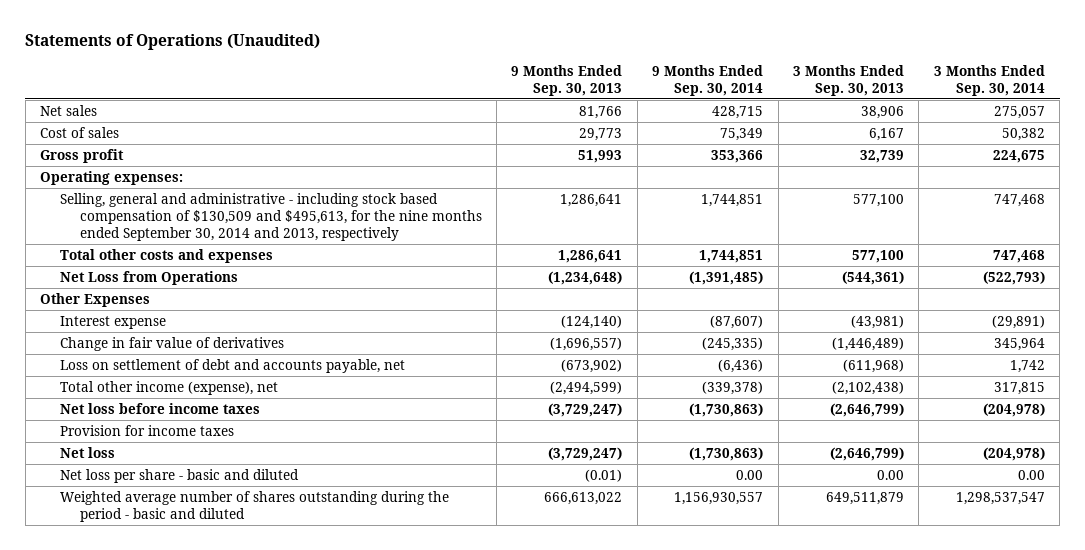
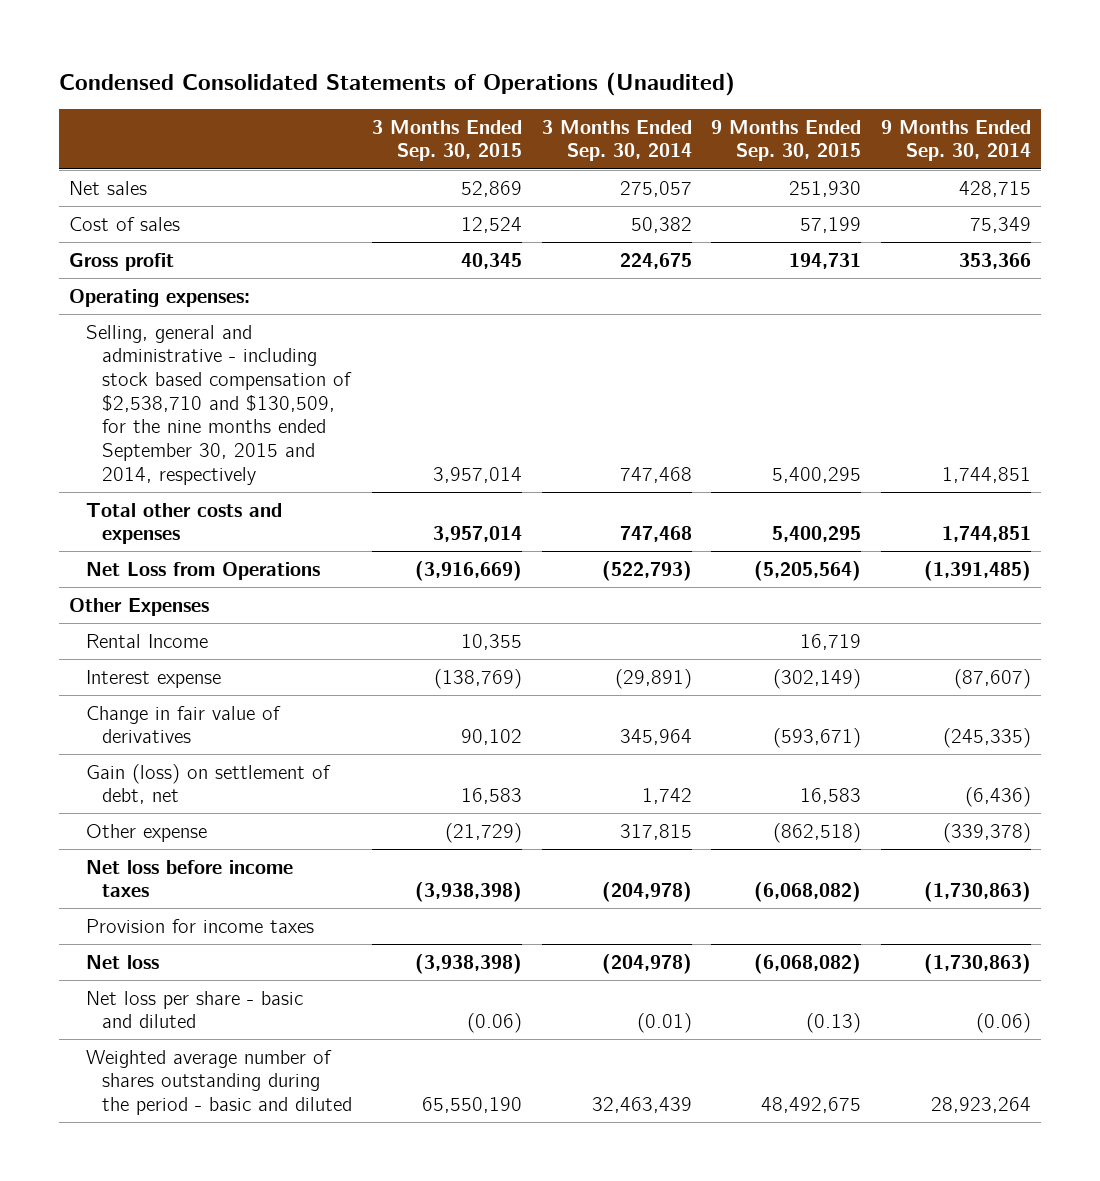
[25,34,321,51] Statements of Operations (Unaudited) -> [59,71,736,96] Condensed Consolidated Statements of Operations (Unaudited)
[511,64,623,96] 9 Months Ended Sep. 30, 2013 -> none
[792,64,904,96] 3 Months Ended Sep. 30, 2013 -> none
none -> [371,119,522,162] 3 Months Ended Sep. 30, 2015
none -> [711,119,862,162] 9 Months Ended Sep. 30, 2015
[59,192,482,241] Selling, general and administrative - including stock based compensation of $130,509 and $495,613, for the nine months ended September 30, 2014 and 2013, respectively -> [85,324,353,485] Selling, general and administrative - including stock based compensation of $2,538,710 and $130,509, for the nine months ended September 30, 2015 and 2014, respectively
none -> [85,633,208,648] Rental Income
[59,358,405,373] Loss on settlement of debt and accounts payable, net -> [85,763,331,805] Gain (loss) on settlement of debt, net
[59,380,278,395] Total other income (expense), net -> [85,823,207,842] Other expense
[736,469,764,480] 0.00 -> [976,1013,1032,1034] (0.06)
[1017,469,1045,480] 0.00 -> [636,1013,692,1034] (0.01)
[674,491,764,505] 1,156,930,557 -> [931,1096,1032,1113] 28,923,264
[955,491,1045,505] 1,298,537,547 -> [591,1096,692,1113] 32,463,439

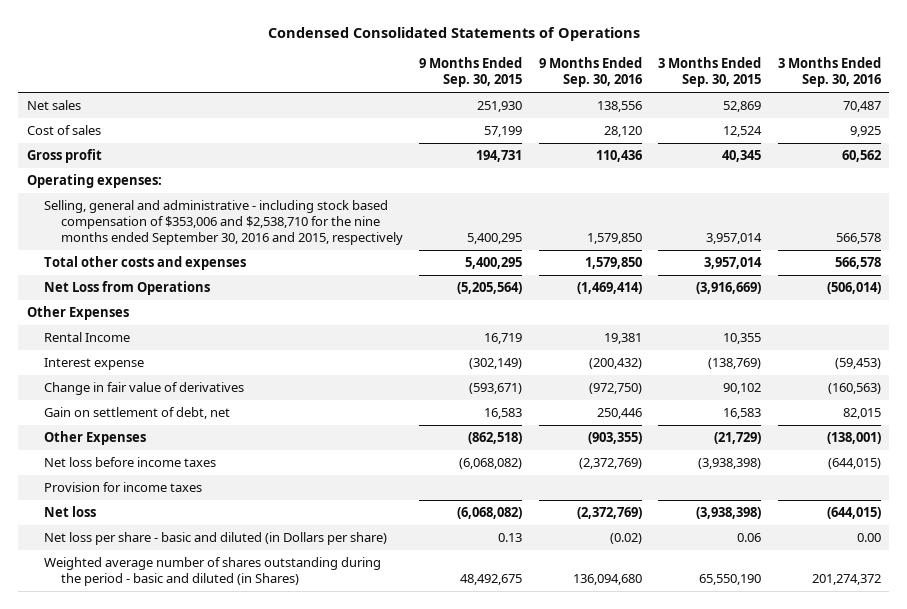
[59,71,736,96] Condensed Consolidated Statements of Operations (Unaudited) -> [267,27,640,42] Condensed Consolidated Statements of Operations
[541,119,692,162] 3 Months Ended Sep. 30, 2014 -> none
[881,119,1032,162] 9 Months Ended Sep. 30, 2014 -> none
none -> [538,57,642,88] 9 Months Ended Sep. 30, 2016
none -> [777,57,881,88] 3 Months Ended Sep. 30, 2016
[85,324,353,485] Selling, general and administrative - including stock based compensation of $2,538,710 and $130,509, for the nine months ended September 30, 2015 and 2014, respectively -> [43,200,403,246] Selling, general and administrative - including stock based compensation of $353,006 and $2,538,710 for the nine months ended September 30, 2016 and 2015, respectively
[85,763,331,805] Gain (loss) on settlement of debt, net -> [43,407,230,420] Gain on settlement of debt, net
[85,823,207,842] Other expense -> [43,431,146,446] Other Expenses
[85,990,303,1029] Net loss per share - basic and diluted -> [43,532,387,546] Net loss per share - basic and diluted (in Dollars per share)
[466,1013,522,1034] (0.06) -> [737,533,762,543] 0.06
[806,1013,862,1034] (0.13) -> [498,533,523,543] 0.13
[85,1049,353,1115] Weighted average number of shares outstanding during the period - basic and diluted -> [43,557,381,587] Weighted average number of shares outstanding during the period - basic and diluted (in Shares)

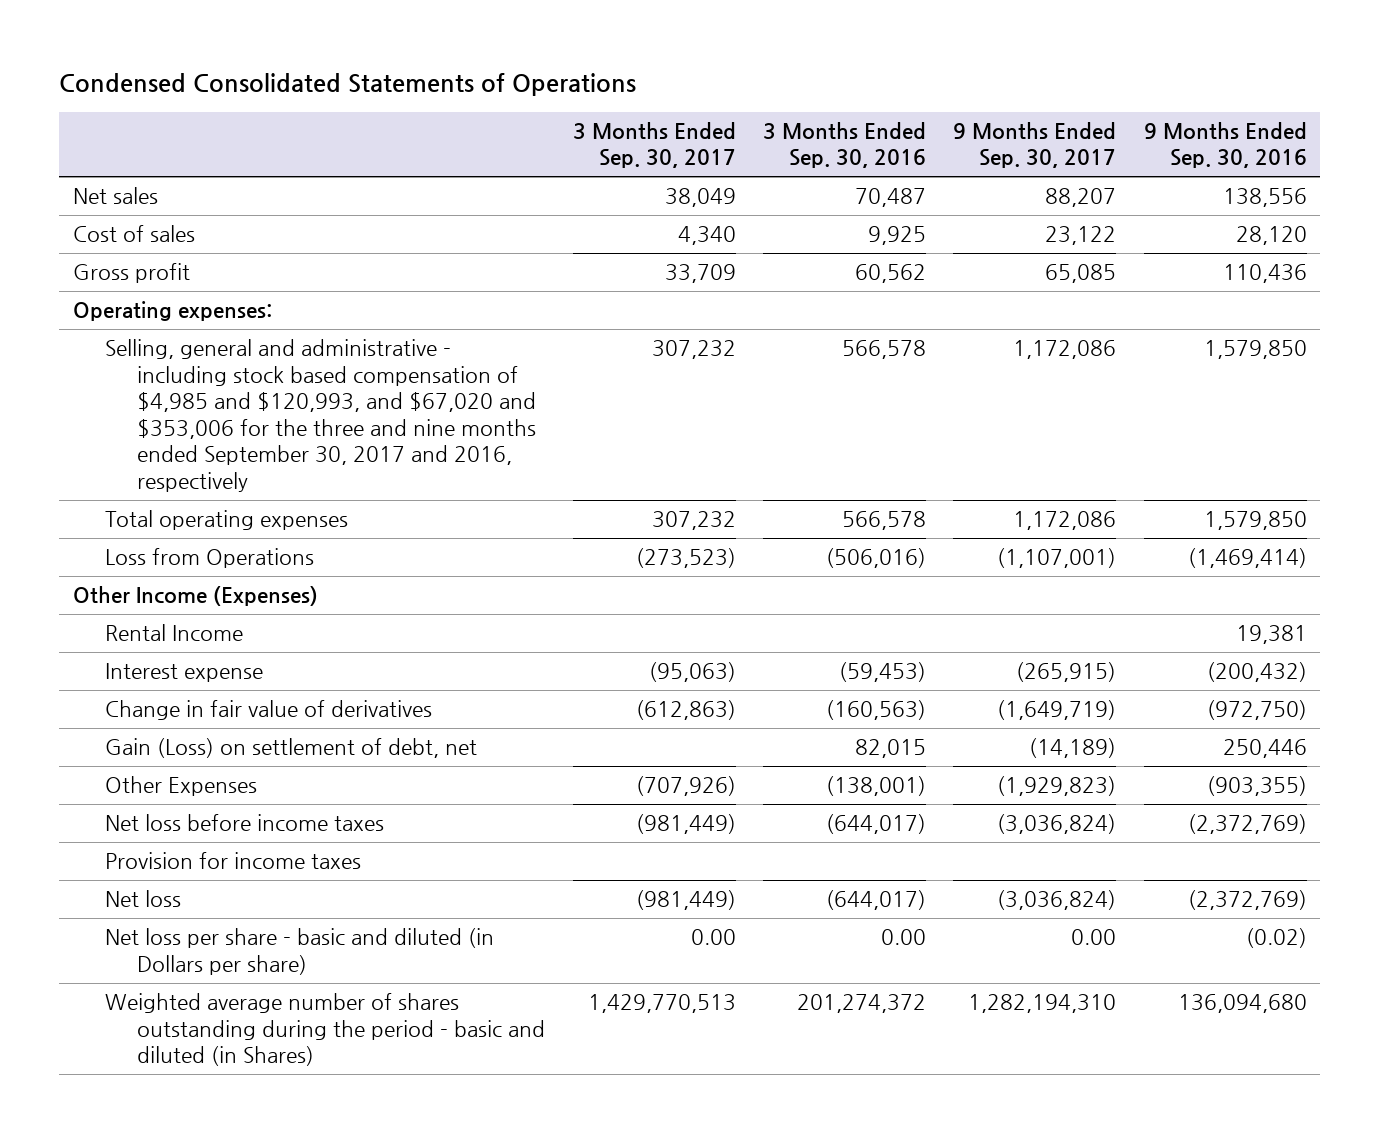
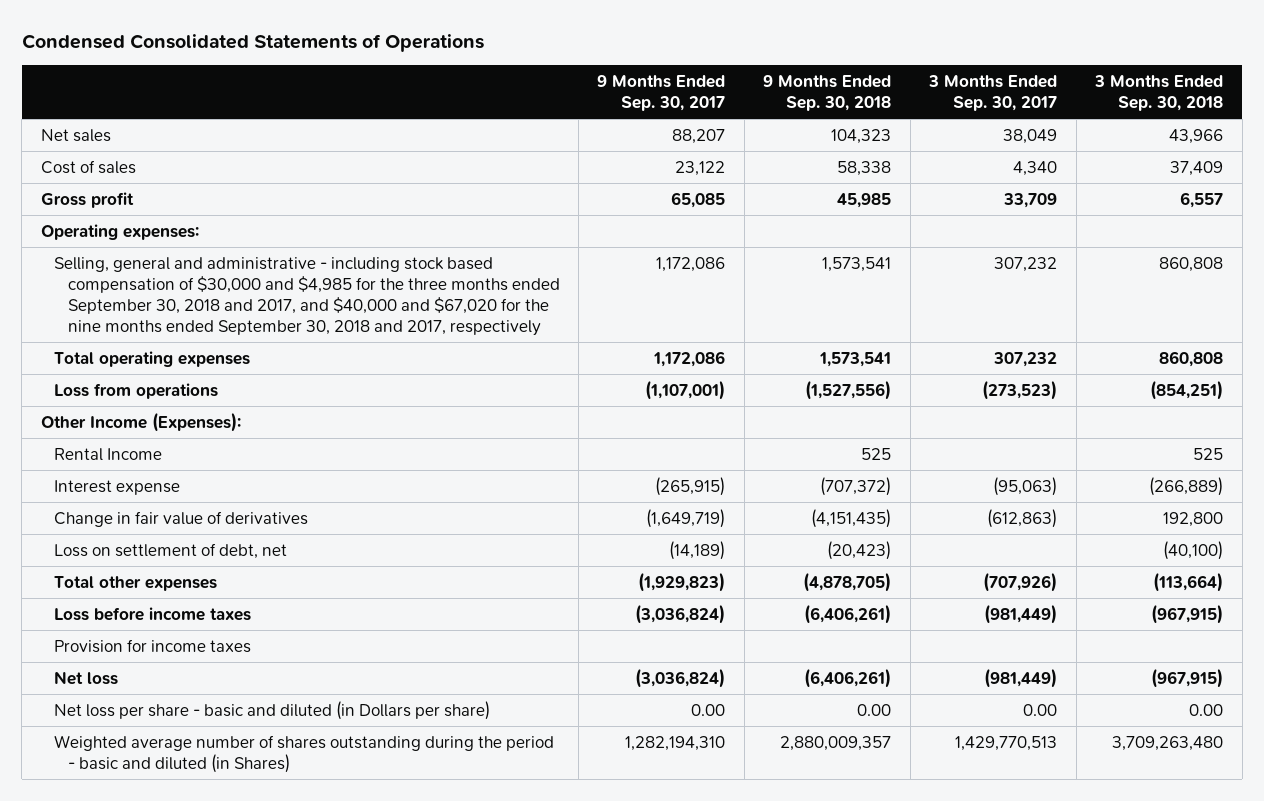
[762,121,926,169] 3 Months Ended Sep. 30, 2016 -> none
[1143,121,1307,169] 9 Months Ended Sep. 30, 2016 -> none
none -> [763,75,892,112] 9 Months Ended Sep. 30, 2018
none -> [1094,75,1224,112] 3 Months Ended Sep. 30, 2018
[105,339,537,492] Selling, general and administrative - including stock based compensation of $4,985 and $120,993, and $67,020 and $353,006 for the three and nine months ended September 30, 2017 and 2016, respectively -> [54,256,560,337] Selling, general and administrative - including stock based compensation of $30,000 and $4,985 for the three months ended September 30, 2018 and 2017, and $40,000 and $67,020 for the nine months ended September 30, 2018 and 2017, respectively
[105,548,315,569] Loss from Operations -> [54,382,219,399] Loss from operations
[72,586,318,607] Other Income (Expenses) -> [40,411,241,432] Other Income (Expenses):
[105,738,478,759] Gain (Loss) on settlement of debt, net -> [54,542,288,559] Loss on settlement of debt, net
[105,776,258,797] Other Expenses -> [54,575,218,591] Total other expenses
[105,814,385,832] Net loss before income taxes -> [54,606,252,621] Loss before income taxes

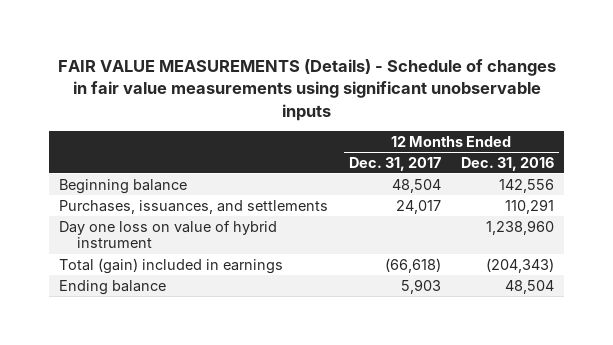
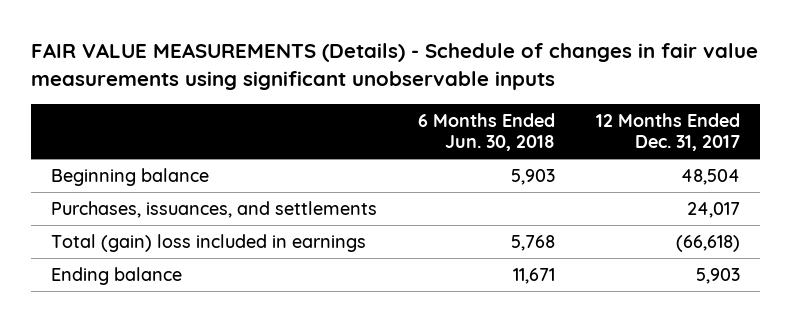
[460,156,554,171] Dec. 31, 2016 -> none
none -> [417,112,555,152] 6 Months Ended Jun. 30, 2018
[59,219,278,249] Day one loss on value of hybrid instrument -> none
[59,257,284,274] Total (gain) included in earnings -> [51,233,367,252] Total (gain) loss included in earnings

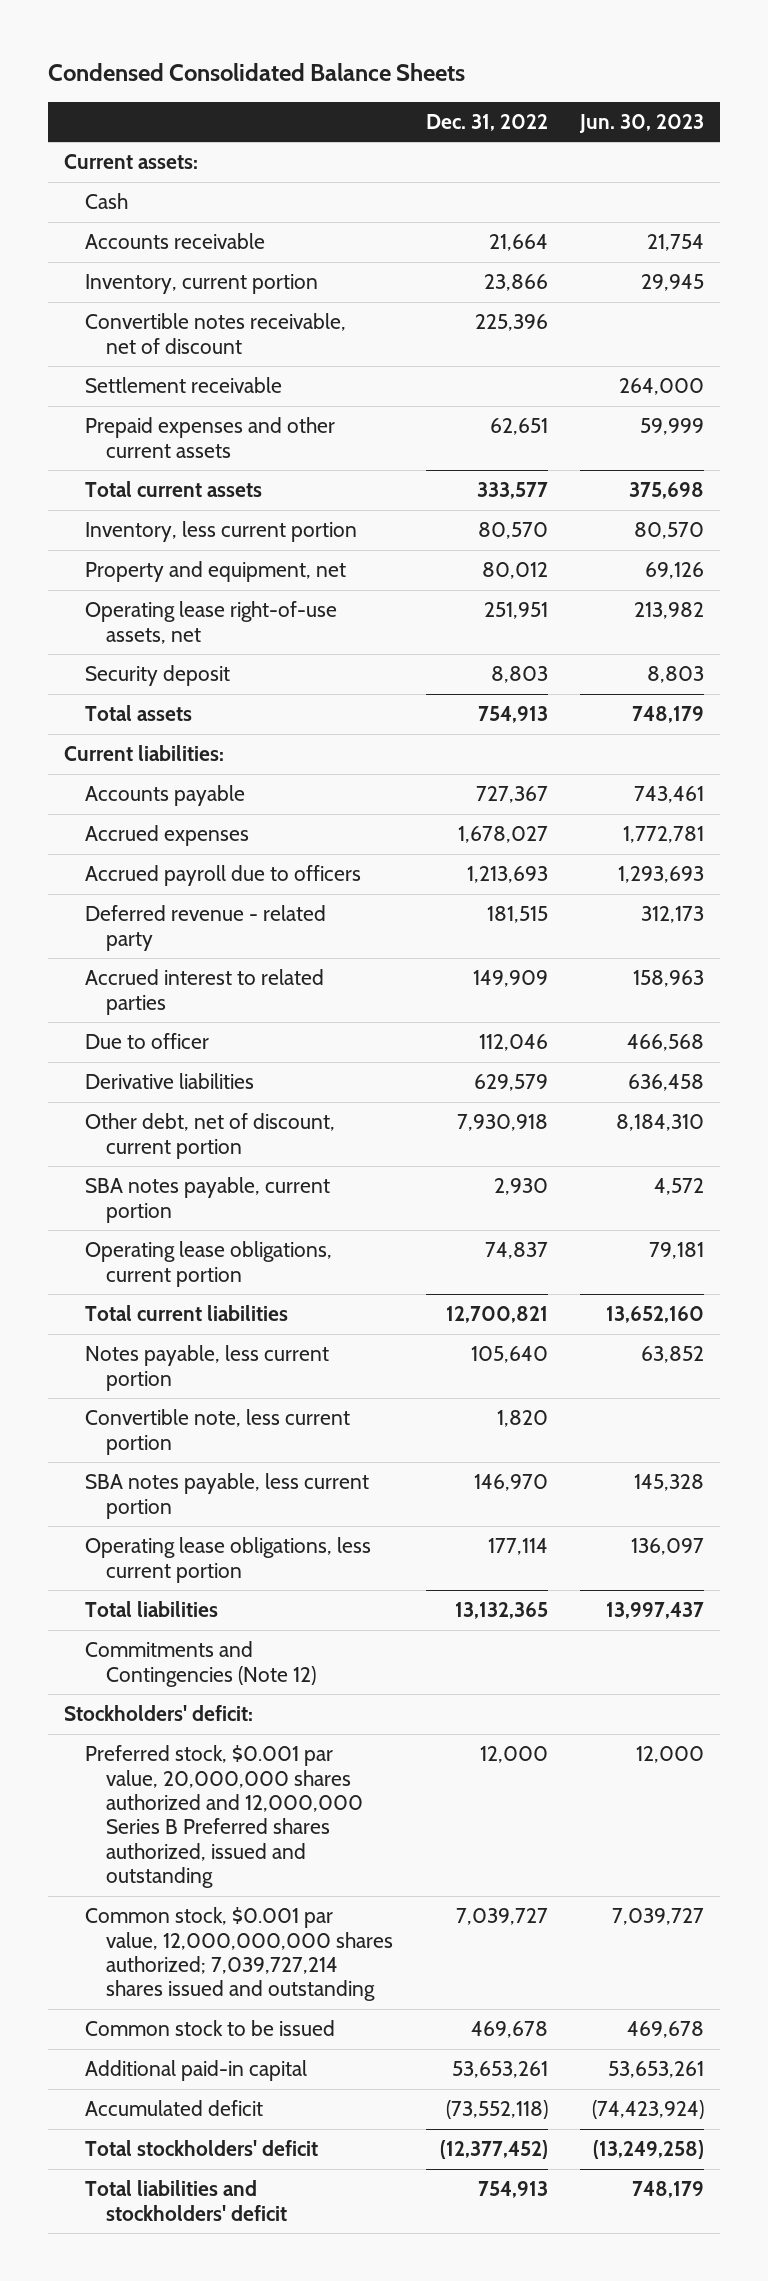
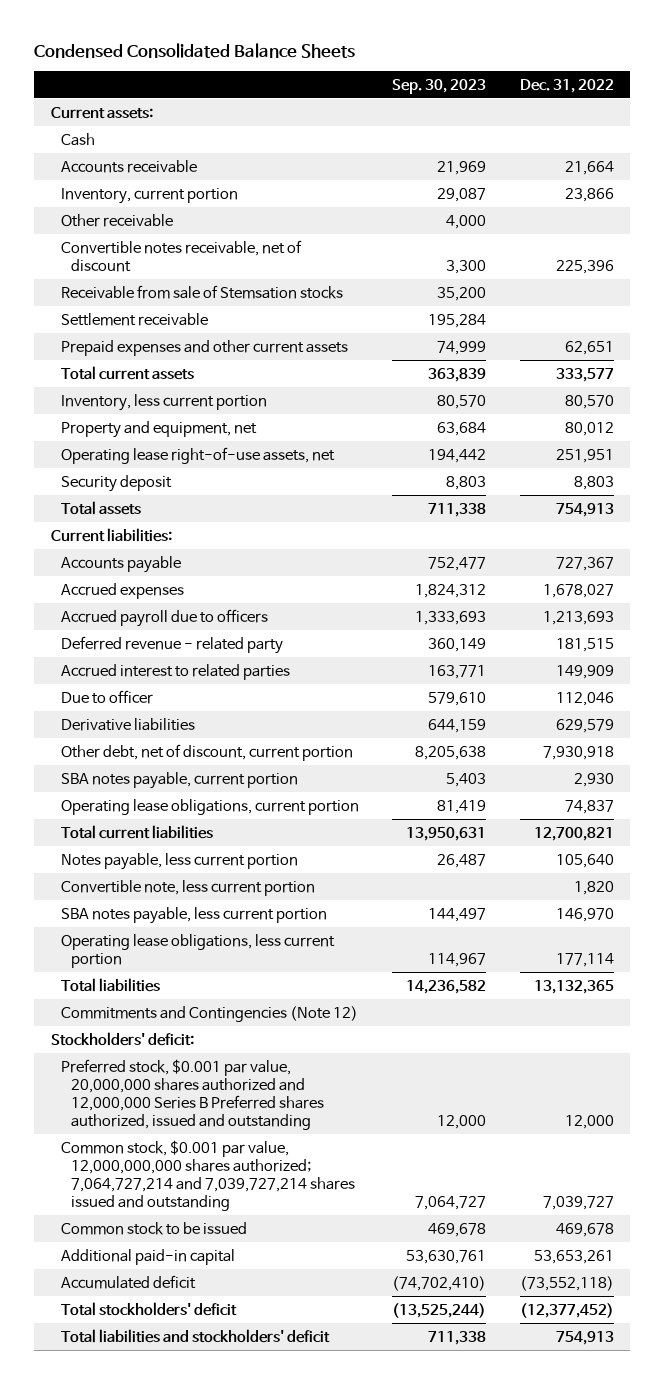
[579,113,705,133] Jun. 30, 2023 -> none
none -> [392,78,487,94] Sep. 30, 2023
none -> [60,213,173,227] Other receivable
none -> [60,284,343,299] Receivable from sale of Stemsation stocks
[85,1907,394,2002] Common stock, $0.001 par value, 12,000,000,000 shares authorized; 7,039,727,214 shares issued and outstanding -> [60,1139,356,1211] Common stock, $0.001 par value, 12,000,000,000 shares authorized; 7,064,727,214 and 7,039,727,214 shares issued and outstanding

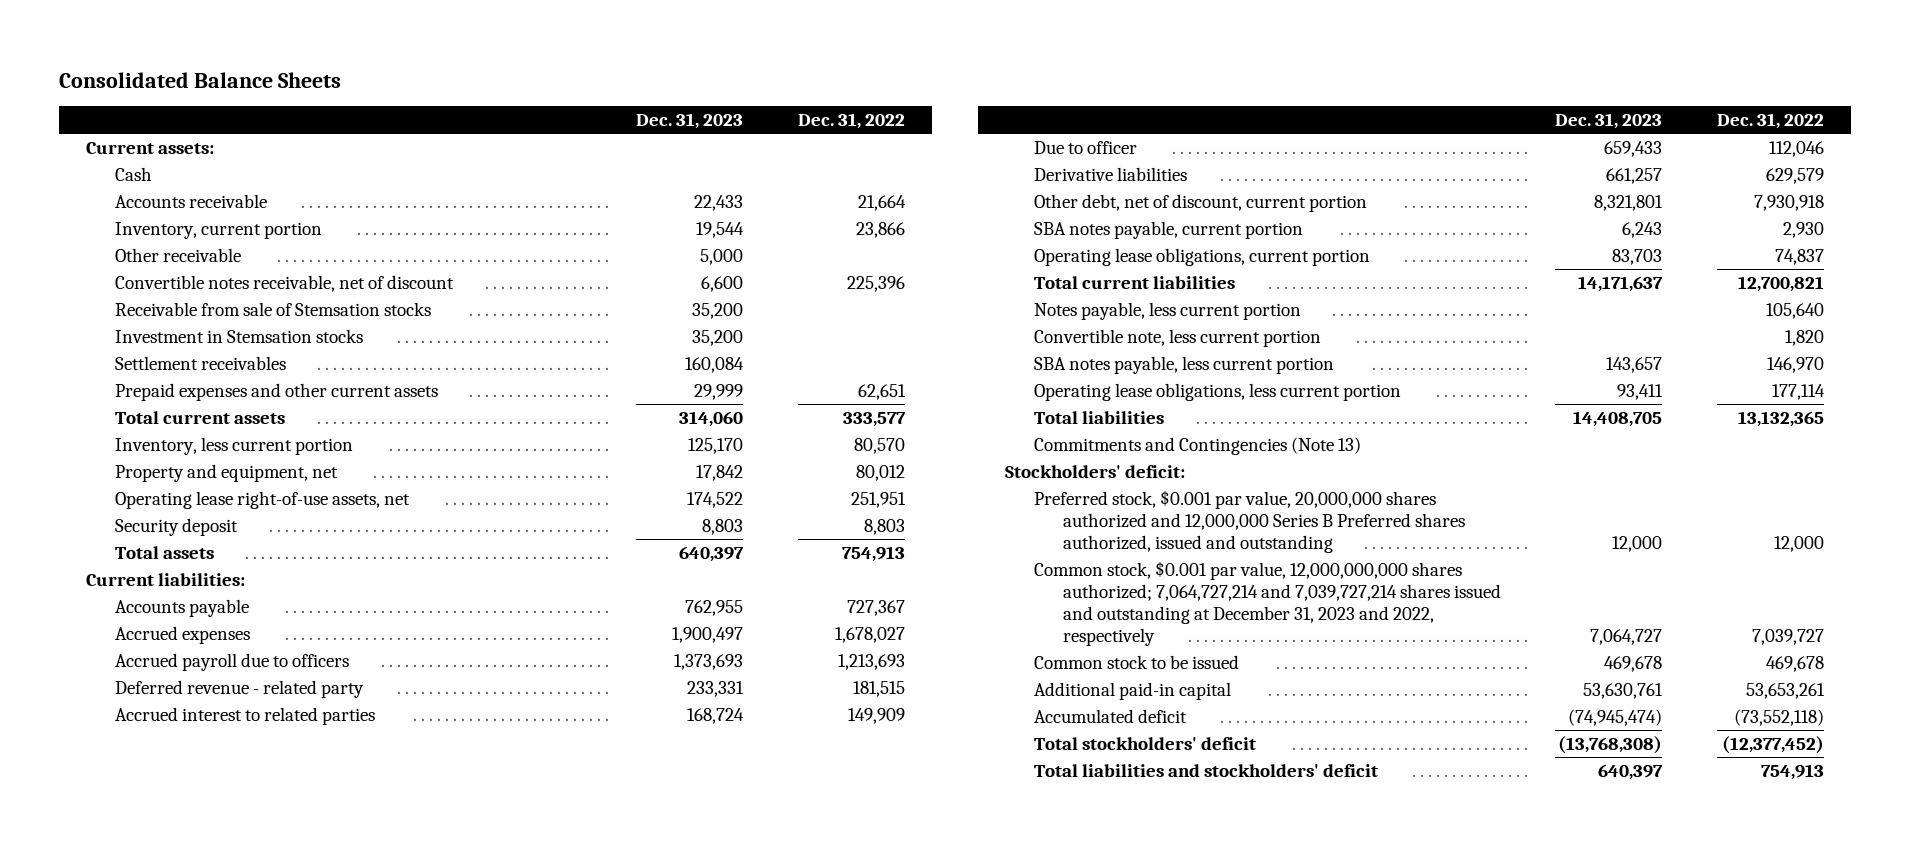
[34,42,356,58] Condensed Consolidated Balance Sheets -> [58,71,341,88] Consolidated Balance Sheets
[392,78,487,94] Sep. 30, 2023 -> none
none -> [636,113,744,130] Dec. 31, 2023
none -> [115,328,364,343] Investment in Stemsation stocks
[60,312,208,326] Settlement receivable -> [115,355,287,370] Settlement receivables
[60,1005,358,1022] Commitments and Contingencies (Note 12) -> [1034,436,1362,455] Commitments and Contingencies (Note 13)
[60,1139,356,1211] Common stock, $0.001 par value, 12,000,000,000 shares authorized; 7,064,727,214 and 7,039,727,214 shares issued and outstanding -> [1034,560,1502,646] Common stock, $0.001 par value, 12,000,000,000 shares authorized; 7,064,727,214 and 7,039,727,214 shares issued and outstanding at December 31, 2023 and 2022, respectively

